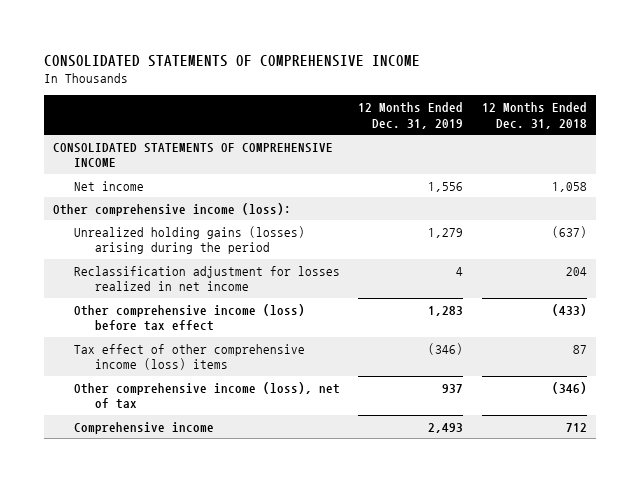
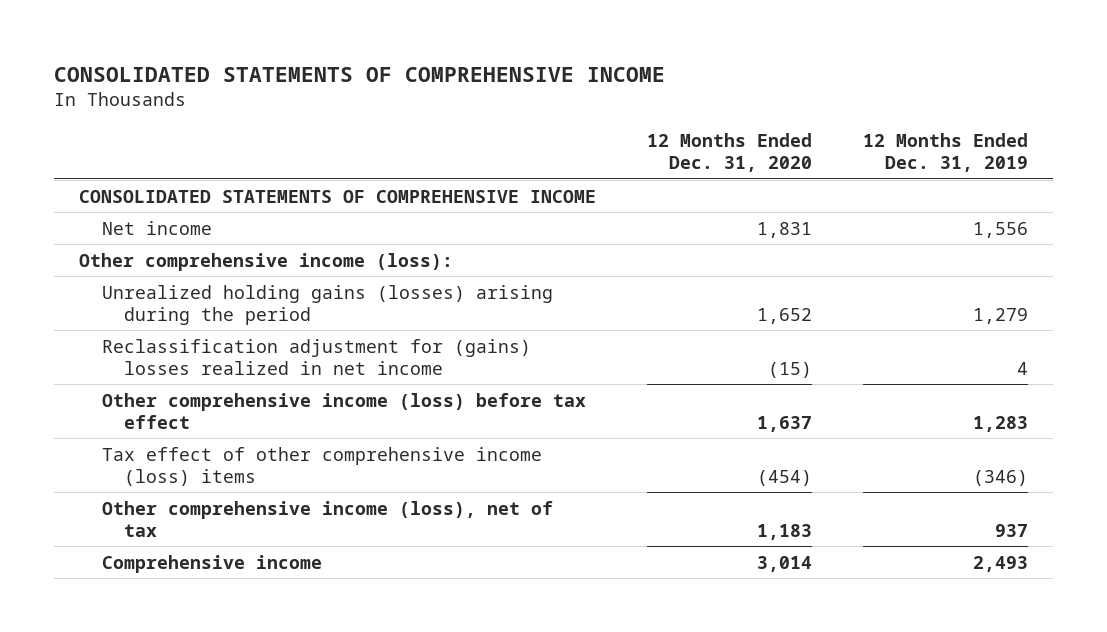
[481,102,587,129] 12 Months Ended Dec. 31, 2018 -> none
none -> [647,132,813,172] 12 Months Ended Dec. 31, 2020
[74,265,341,292] Reclassification adjustment for losses realized in net income -> [101,338,531,375] Reclassification adjustment for (gains) losses realized in net income

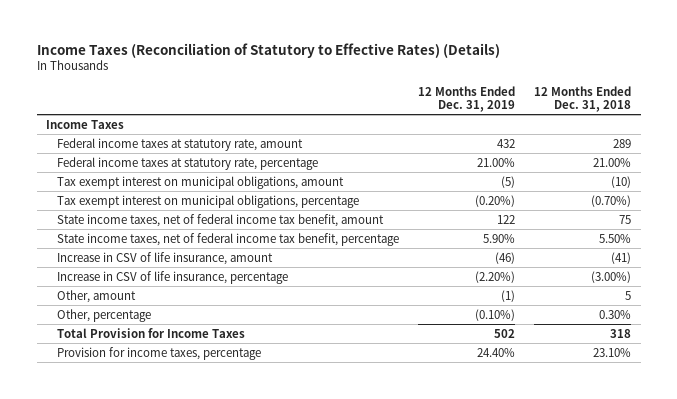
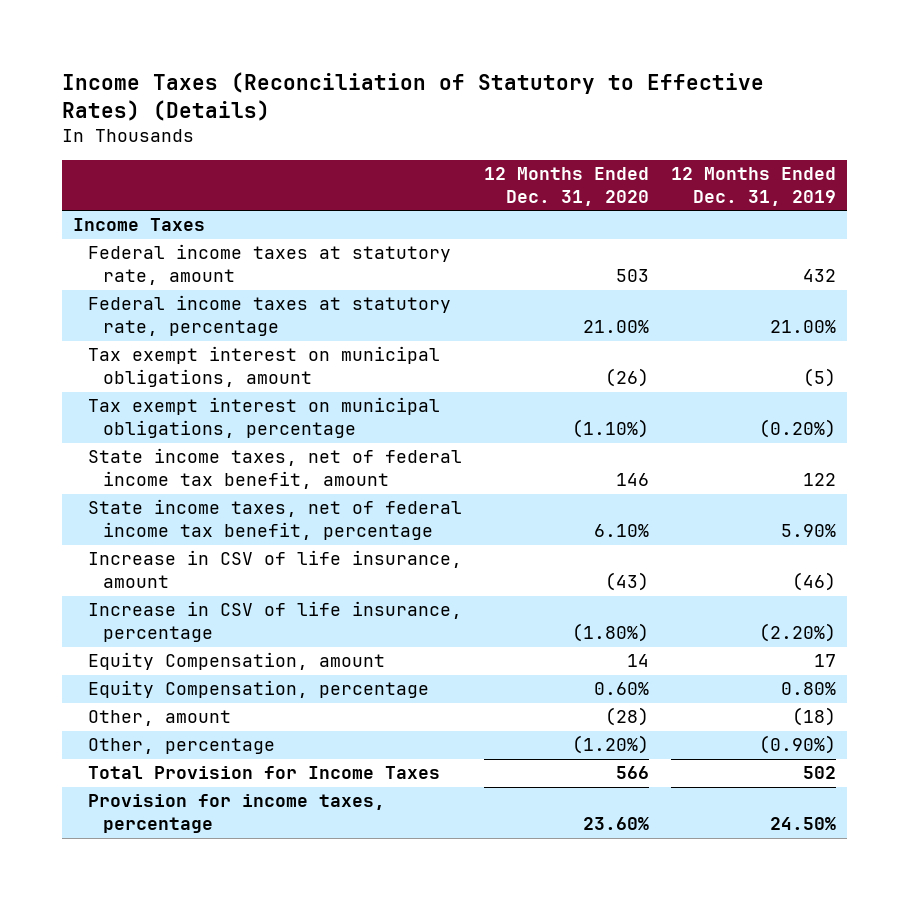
[533,85,631,113] 12 Months Ended Dec. 31, 2018 -> none
none -> [484,167,650,206] 12 Months Ended Dec. 31, 2020
none -> [88,652,386,671] Equity Compensation, amount
none -> [88,680,430,699] Equity Compensation, percentage
[500,289,515,302] (1) -> [792,707,837,727] (18)
[474,308,515,321] (0.10%) -> [759,735,837,755] (0.90%)
[476,347,515,357] 24.40% -> [770,817,837,831] 24.50%

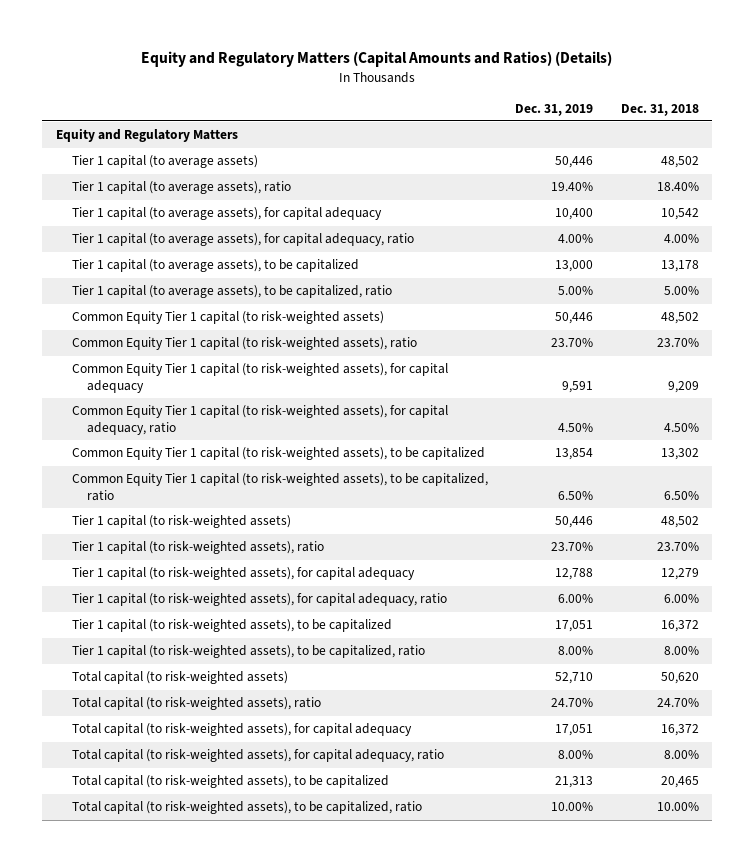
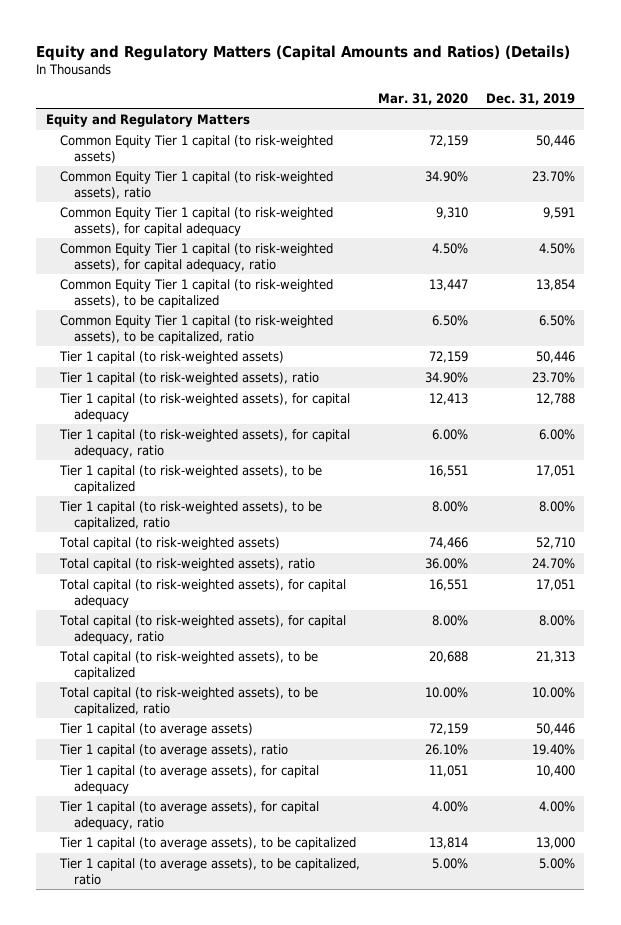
[620,103,699,116] Dec. 31, 2018 -> none
none -> [377,92,468,105] Mar. 31, 2020
[71,155,258,169] Tier 1 capital (to average assets) -> [58,723,253,737] Tier 1 capital (to average assets)
[71,181,291,195] Tier 1 capital (to average assets), ratio -> [58,744,288,758] Tier 1 capital (to average assets), ratio
[71,207,382,221] Tier 1 capital (to average assets), for capital adequacy -> [58,765,319,794] Tier 1 capital (to average assets), for capital adequacy
[71,233,414,247] Tier 1 capital (to average assets), for capital adequacy, ratio -> [58,801,319,830] Tier 1 capital (to average assets), for capital adequacy, ratio
[71,259,359,273] Tier 1 capital (to average assets), to be capitalized -> [58,837,356,851] Tier 1 capital (to average assets), to be capitalized
[71,285,392,299] Tier 1 capital (to average assets), to be capitalized, ratio -> [58,858,360,885] Tier 1 capital (to average assets), to be capitalized, ratio

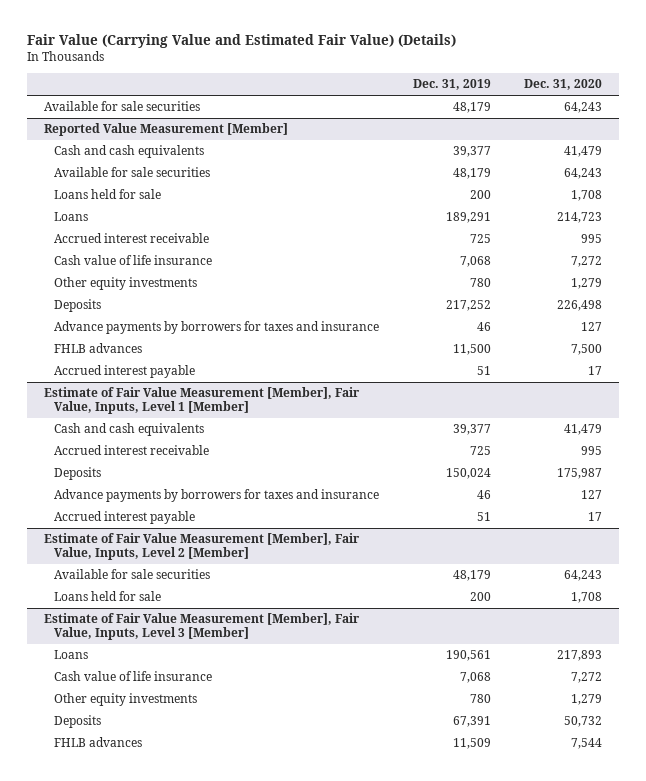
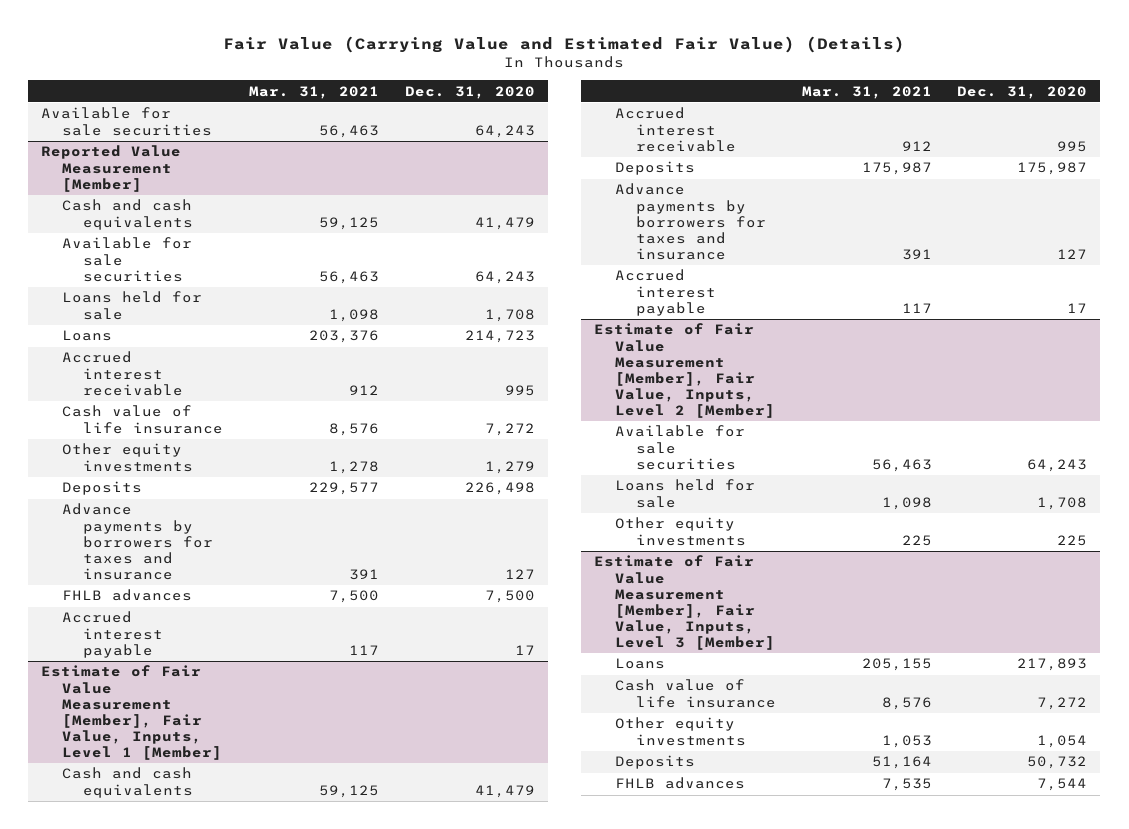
[412,79,491,91] Dec. 31, 2019 -> none
none -> [249,85,380,99] Mar. 31, 2021
none -> [614,517,746,546] Other equity investments
[571,694,603,706] 1,279 -> [1037,734,1088,748] 1,054

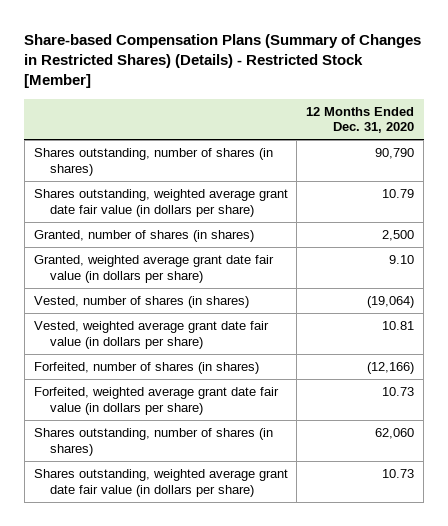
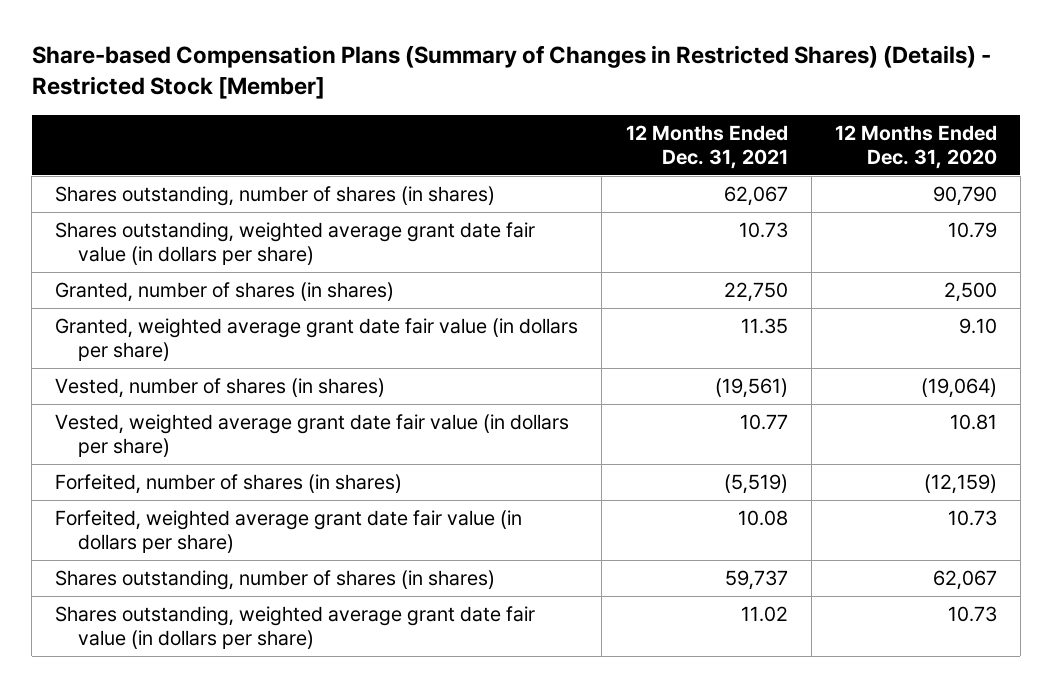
none -> [625,124,788,169] 12 Months Ended Dec. 31, 2021
[367,362,415,375] (12,166) -> [923,474,997,495] (12,159)
[375,428,415,440] 62,060 -> [932,570,997,591] 62,067

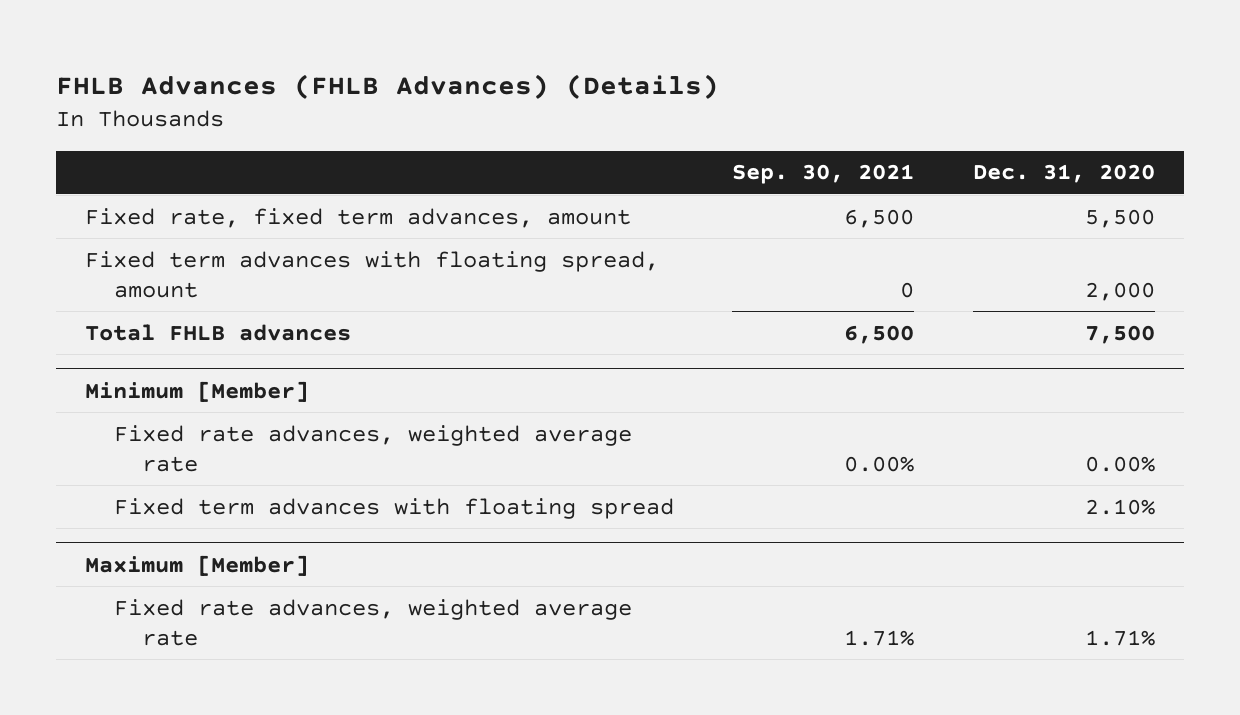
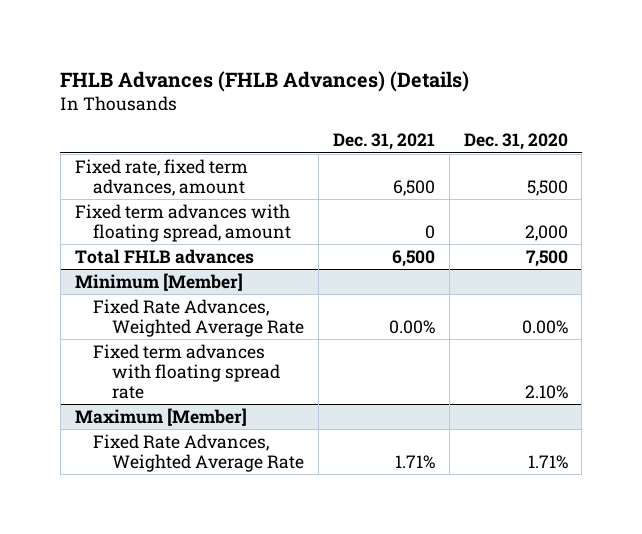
[732,164,915,185] Sep. 30, 2021 -> none
none -> [332,133,435,151] Dec. 31, 2021
[113,424,632,472] Fixed rate advances, weighted average rate -> [93,298,304,337] Fixed Rate Advances, Weighted Average Rate
[113,497,674,519] Fixed term advances with floating spread -> [93,343,280,400] Fixed term advances with floating spread rate
[113,598,632,646] Fixed rate advances, weighted average rate -> [93,433,304,472] Fixed Rate Advances, Weighted Average Rate

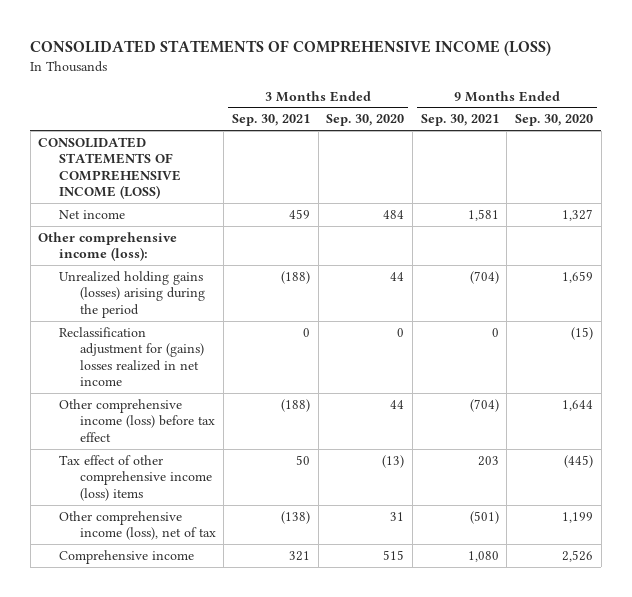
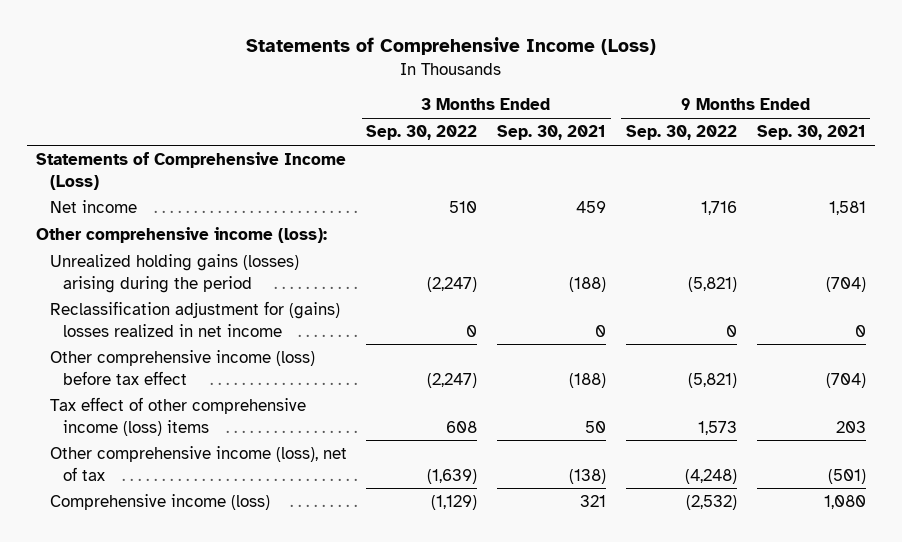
[30,39,552,56] CONSOLIDATED STATEMENTS OF COMPREHENSIVE INCOME (LOSS) -> [245,37,656,56] Statements of Comprehensive Income (Loss)
[326,114,405,127] Sep. 30, 2020 -> none
[515,114,594,127] Sep. 30, 2020 -> none
none -> [366,125,478,141] Sep. 30, 2022
none -> [625,125,737,141] Sep. 30, 2022
[38,136,182,200] CONSOLIDATED STATEMENTS OF COMPREHENSIVE INCOME (LOSS) -> [36,152,347,190] Statements of Comprehensive Income (Loss)
[59,549,195,564] Comprehensive income -> [49,494,270,511] Comprehensive income (loss)

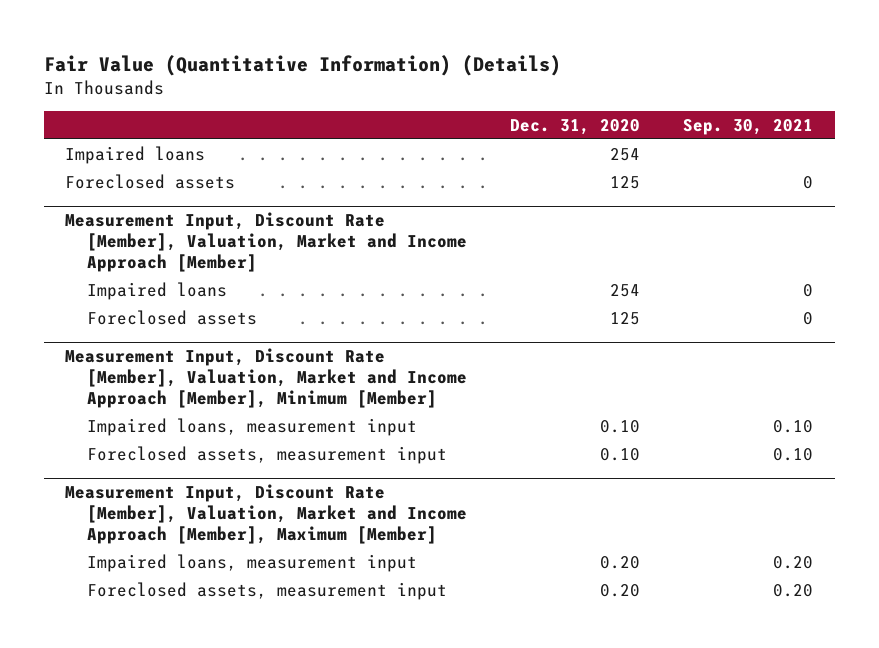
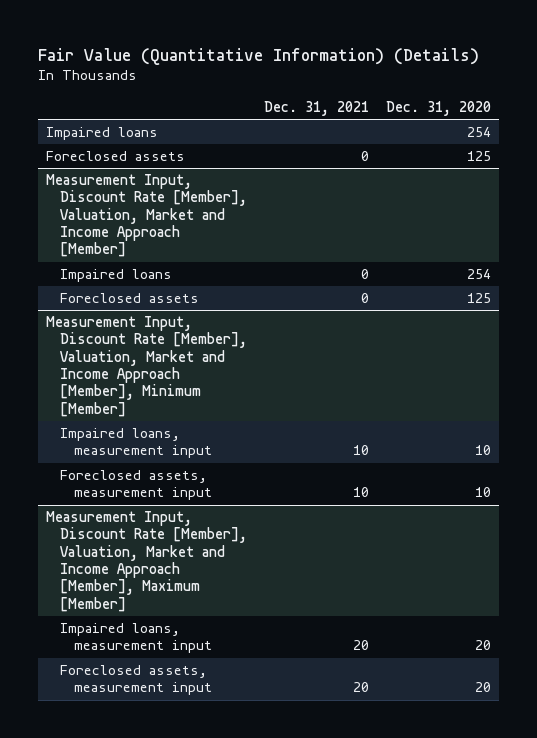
[683,118,814,135] Sep. 30, 2021 -> none
none -> [264,101,370,117] Dec. 31, 2021
[600,419,641,433] 0.10 -> [474,445,491,456] 10
[600,447,641,461] 0.10 -> [474,487,491,498] 10
[600,555,641,569] 0.20 -> [474,640,491,651] 20
[600,583,641,597] 0.20 -> [474,682,491,693] 20

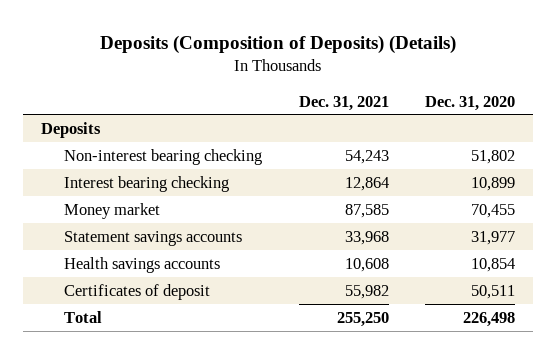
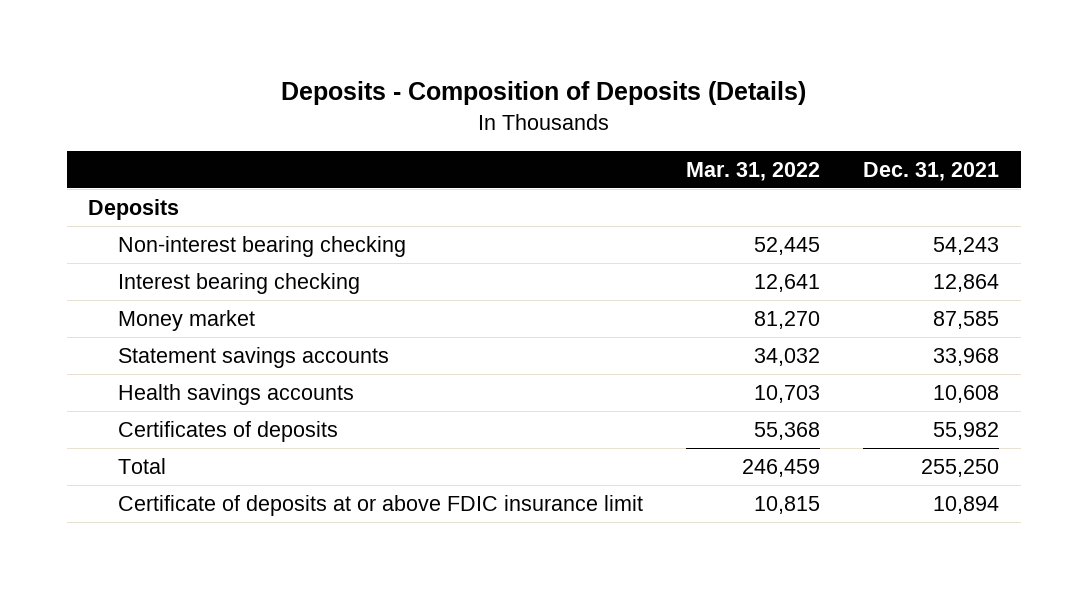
[99,34,456,54] Deposits (Composition of Deposits) (Details) -> [280,81,806,106] Deposits - Composition of Deposits (Details)
[425,95,516,111] Dec. 31, 2020 -> none
none -> [686,161,821,181] Mar. 31, 2022
[64,283,211,300] Certificates of deposit -> [118,420,339,442] Certificates of deposits
none -> [118,494,644,516] Certificate of deposits at or above FDIC insurance limit

